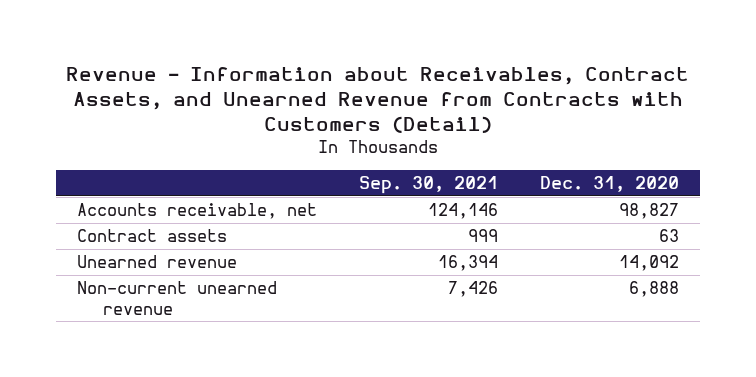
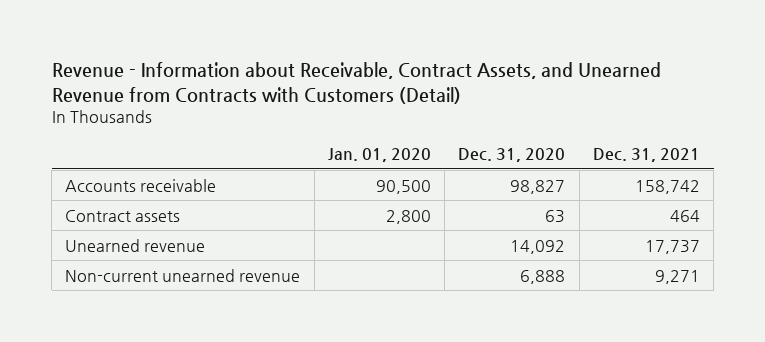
[65,66,689,134] Revenue - Information about Receivables, Contract Assets, and Unearned Revenue from Contracts with Customers (Detail) -> [51,62,661,104] Revenue - Information about Receivable, Contract Assets, and Unearned Revenue from Contracts with Customers (Detail)
[358,175,498,194] Sep. 30, 2021 -> none
none -> [327,147,431,162] Jan. 01, 2020
none -> [592,147,700,162] Dec. 31, 2021
[76,203,317,220] Accounts receivable, net -> [65,178,217,192] Accounts receivable

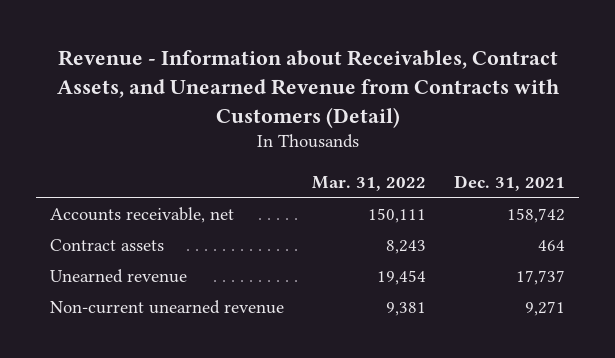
[51,62,661,104] Revenue - Information about Receivable, Contract Assets, and Unearned Revenue from Contracts with Customers (Detail) -> [56,50,560,128] Revenue - Information about Receivables, Contract Assets, and Unearned Revenue from Contracts with Customers (Detail)
[327,147,431,162] Jan. 01, 2020 -> none
[458,147,566,162] Dec. 31, 2020 -> none
none -> [312,175,427,191] Mar. 31, 2022
[65,178,217,192] Accounts receivable -> [50,206,235,223] Accounts receivable, net

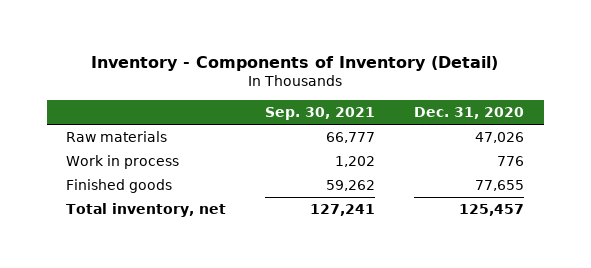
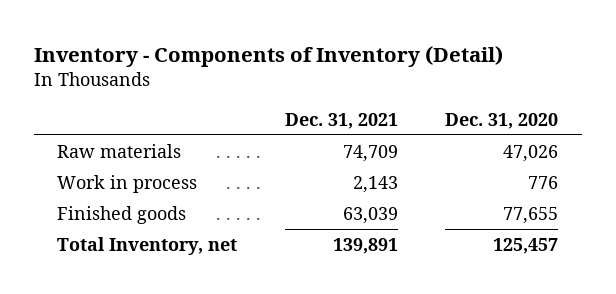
[265,106,376,120] Sep. 30, 2021 -> none
none -> [284,112,398,129] Dec. 31, 2021
[66,203,227,218] Total inventory, net -> [57,236,238,255] Total Inventory, net

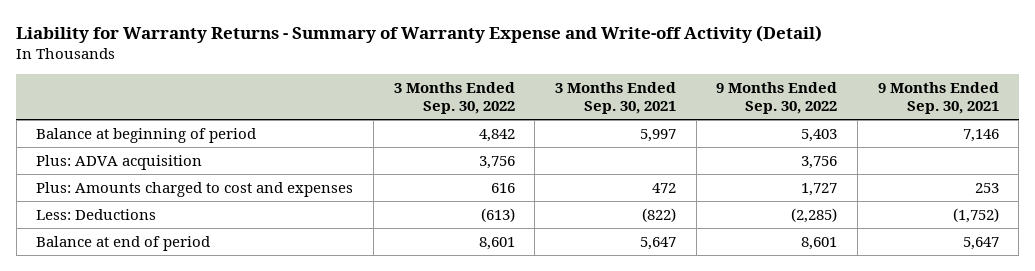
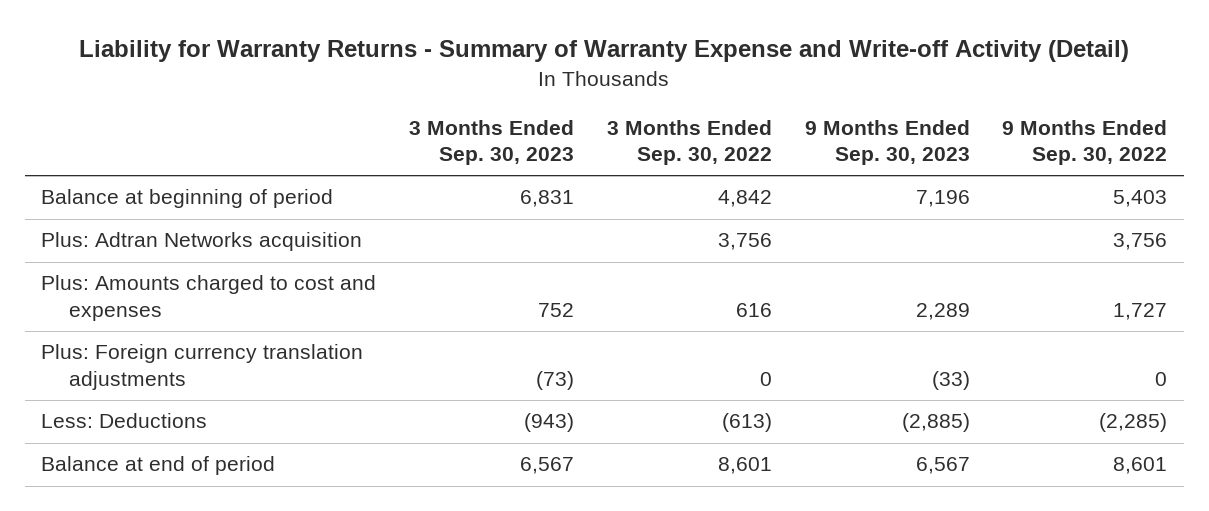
[555,81,677,115] 3 Months Ended Sep. 30, 2021 -> none
[877,81,999,115] 9 Months Ended Sep. 30, 2021 -> none
none -> [409,119,575,166] 3 Months Ended Sep. 30, 2023
none -> [804,119,970,166] 9 Months Ended Sep. 30, 2023
[36,154,203,170] Plus: ADVA acquisition -> [41,232,363,252] Plus: Adtran Networks acquisition
none -> [41,344,364,390] Plus: Foreign currency translation adjustments

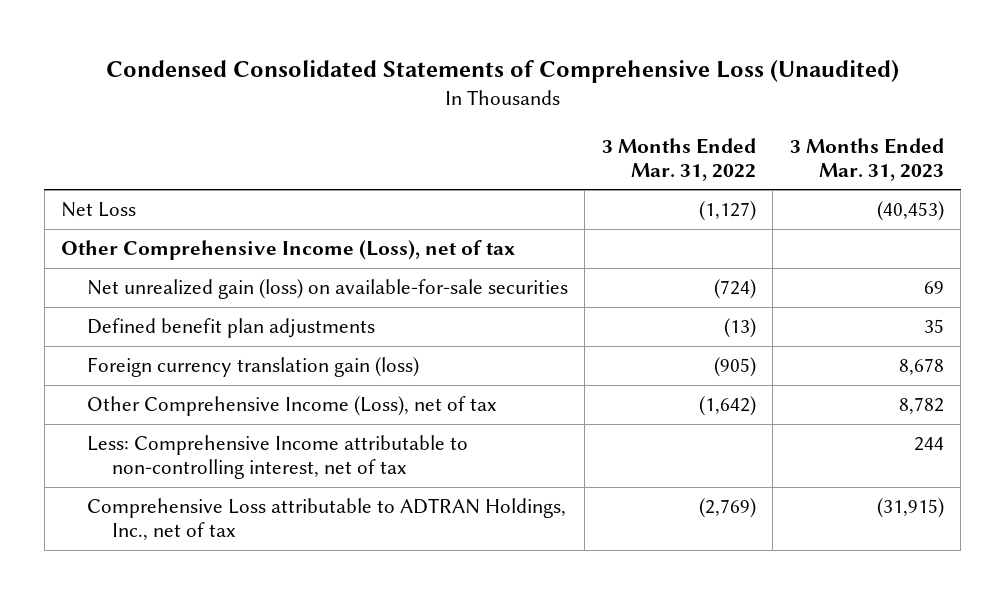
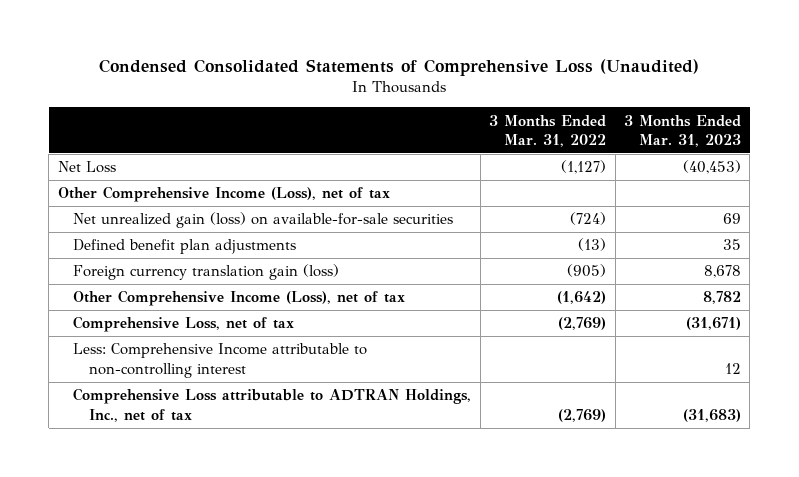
none -> [73,316,295,333] Comprehensive Loss, net of tax
[86,435,468,480] Less: Comprehensive Income attributable to non-controlling interest, net of tax -> [73,343,368,378] Less: Comprehensive Income attributable to non-controlling interest
[913,437,944,452] 244 -> [725,362,742,374] 12
[876,498,944,519] (31,915) -> [683,408,742,422] (31,683)

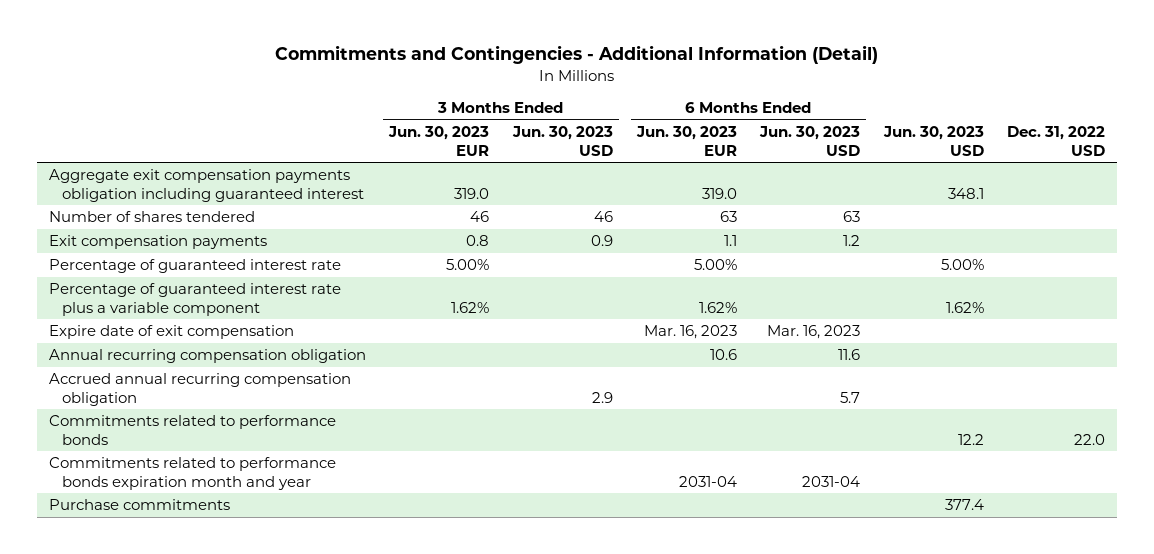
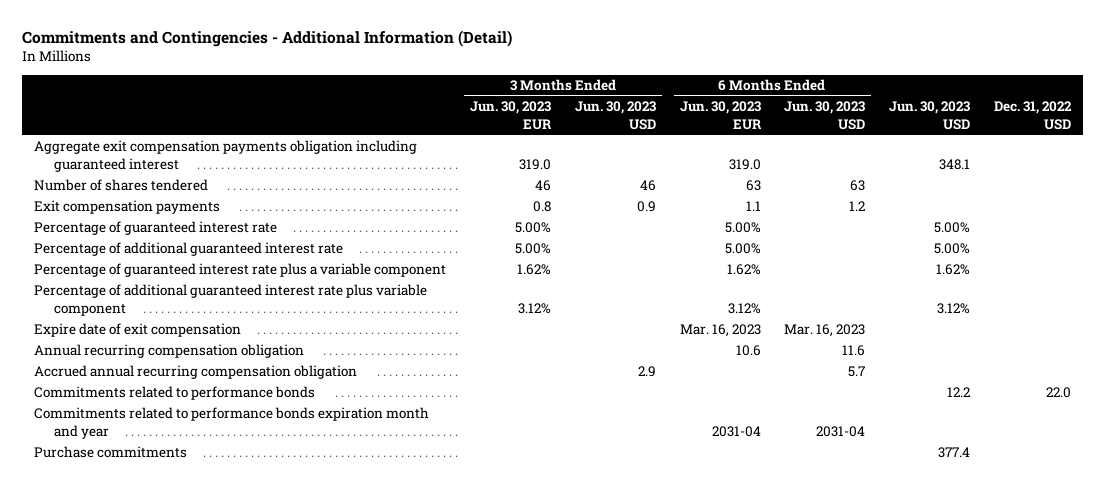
none -> [33,242,343,257] Percentage of additional guaranteed interest rate
none -> [33,284,427,316] Percentage of additional guaranteed interest rate plus variable component

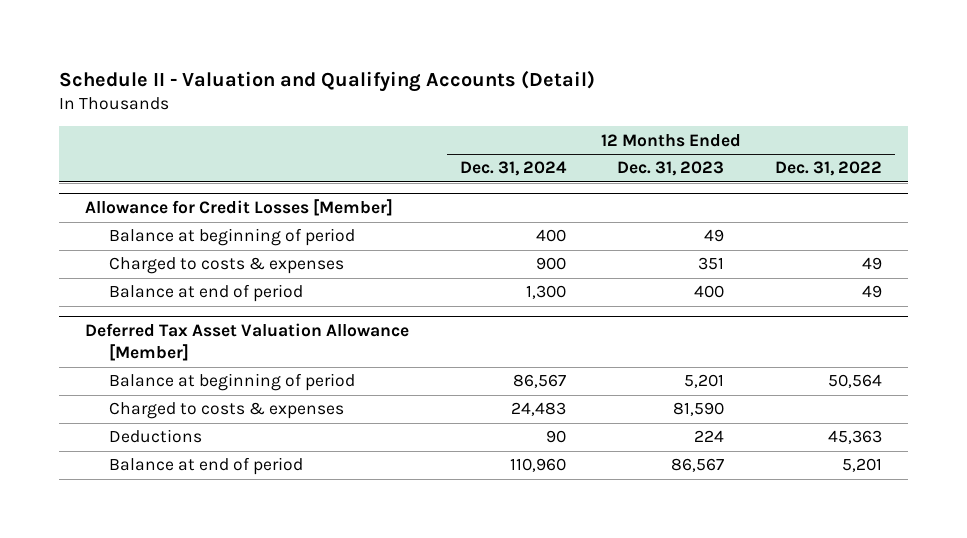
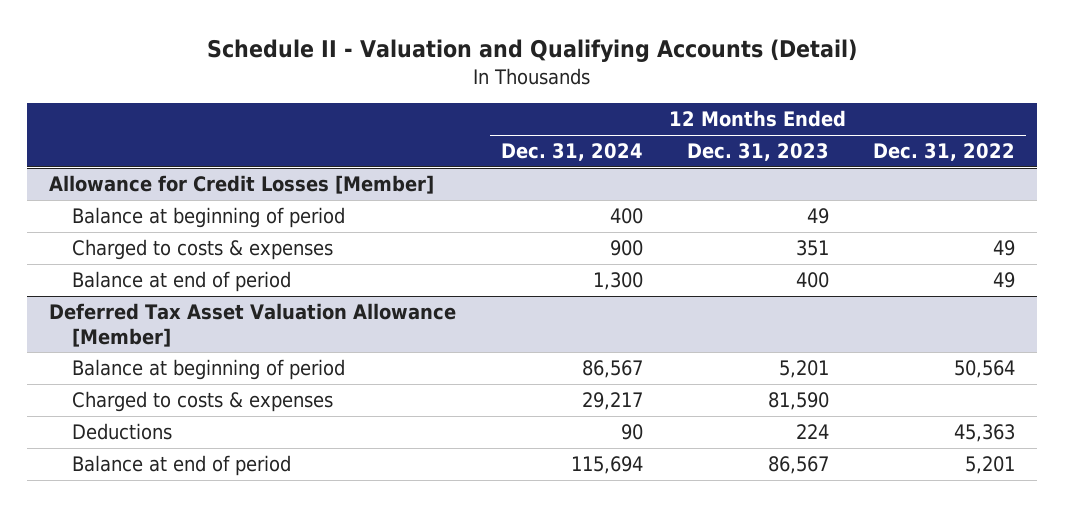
[510,402,566,417] 24,483 -> [581,392,643,411] 29,217
[509,458,566,473] 110,960 -> [570,456,643,475] 115,694

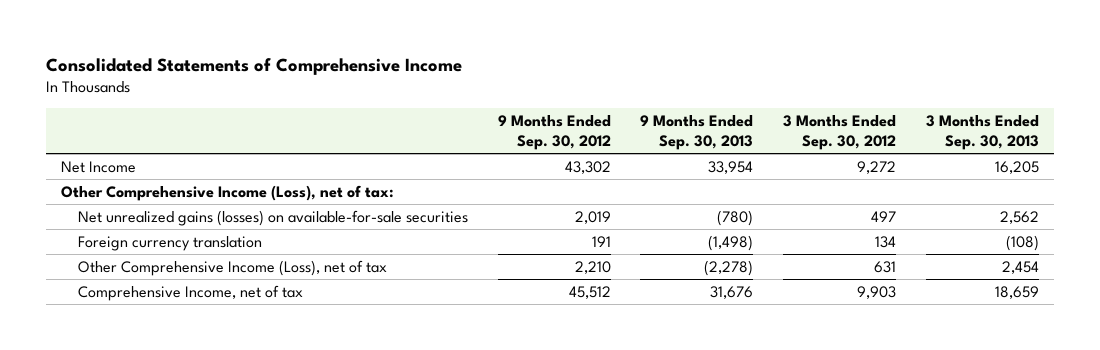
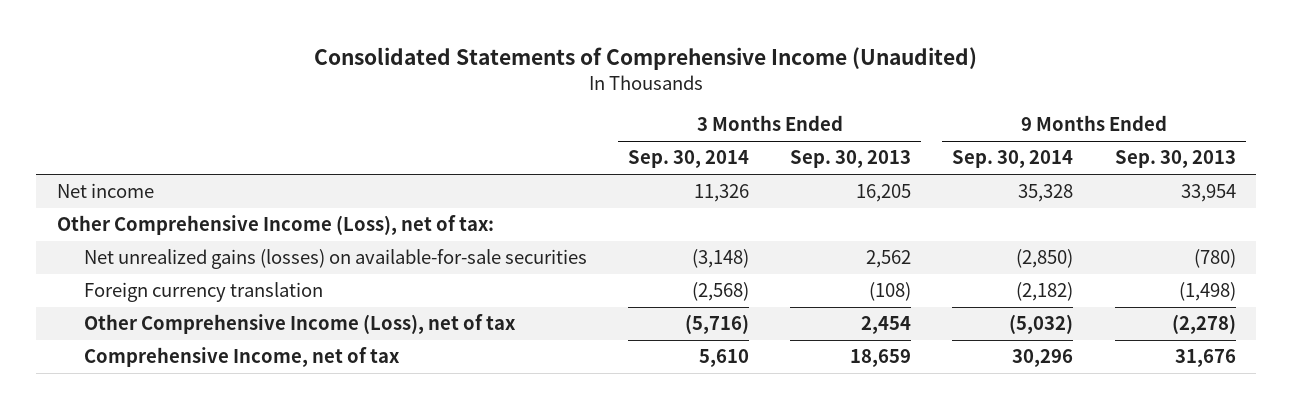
[46,57,463,75] Consolidated Statements of Comprehensive Income -> [314,46,978,70] Consolidated Statements of Comprehensive Income (Unaudited)
[497,114,611,151] 9 Months Ended Sep. 30, 2012 -> none
[783,114,897,151] 3 Months Ended Sep. 30, 2012 -> none
none -> [627,150,749,169] Sep. 30, 2014
none -> [952,150,1074,169] Sep. 30, 2014
[61,160,137,173] Net Income -> [57,183,155,199] Net income

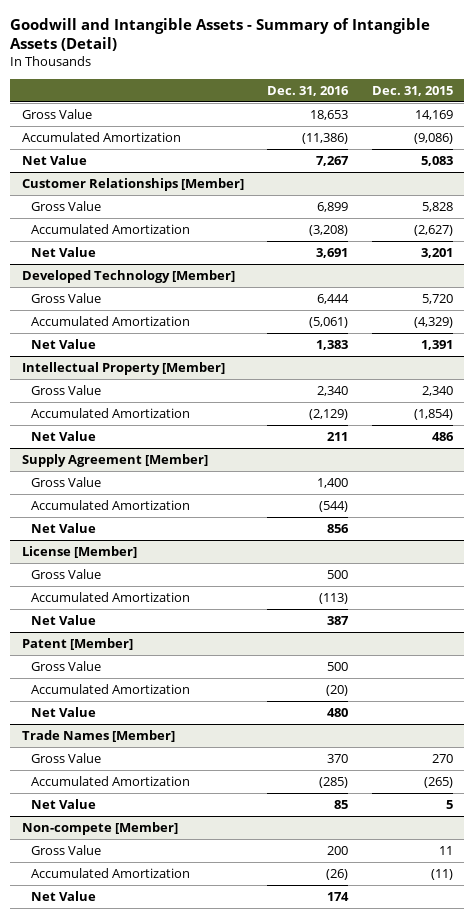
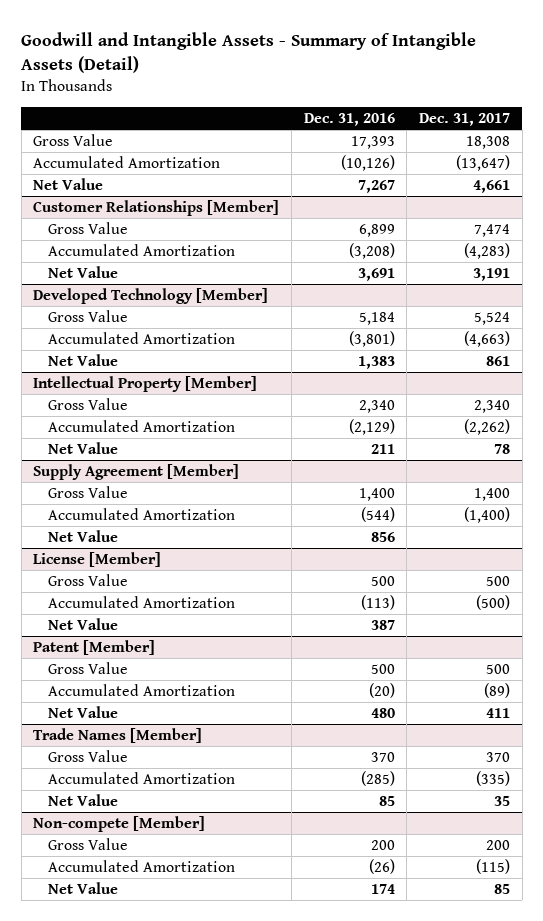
[371,85,453,96] Dec. 31, 2015 -> none
none -> [418,113,510,127] Dec. 31, 2017
[310,109,349,120] 18,653 -> [350,136,395,150] 17,393
[302,132,349,144] (11,386) -> [340,155,395,172] (10,126)
[317,293,350,304] 6,444 -> [358,312,395,326] 5,184
[309,316,349,328] (5,061) -> [348,331,395,348] (3,801)

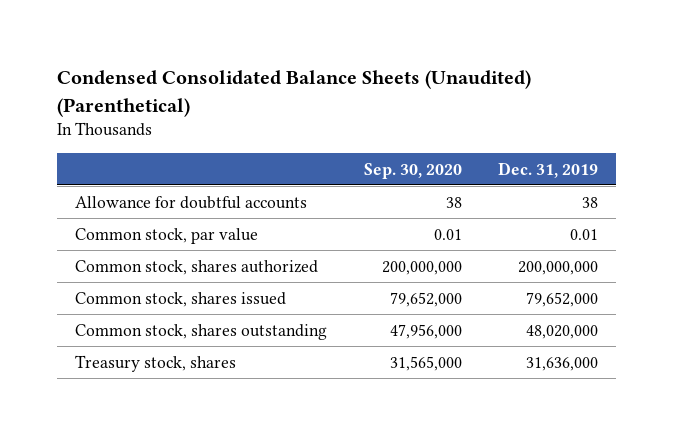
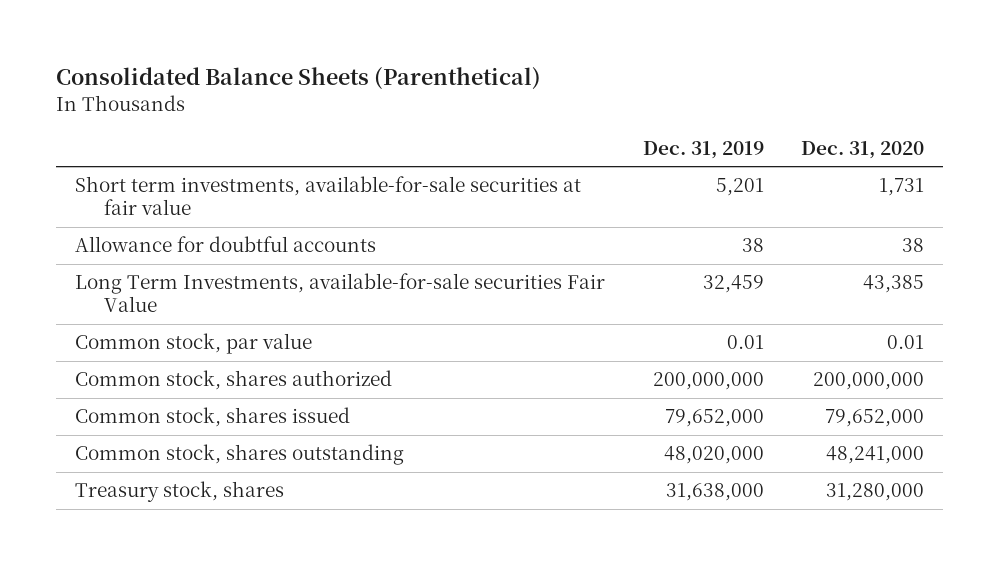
[57,70,532,117] Condensed Consolidated Balance Sheets (Unaudited) (Parenthetical) -> [56,67,542,91] Consolidated Balance Sheets (Parenthetical)
[363,162,462,179] Sep. 30, 2020 -> none
none -> [801,140,925,159] Dec. 31, 2020
none -> [74,176,581,216] Short term investments, available-for-sale securities at fair value
none -> [74,273,605,313] Long Term Investments, available-for-sale securities Fair Value
[526,356,599,371] 31,636,000 -> [665,483,764,502] 31,638,000

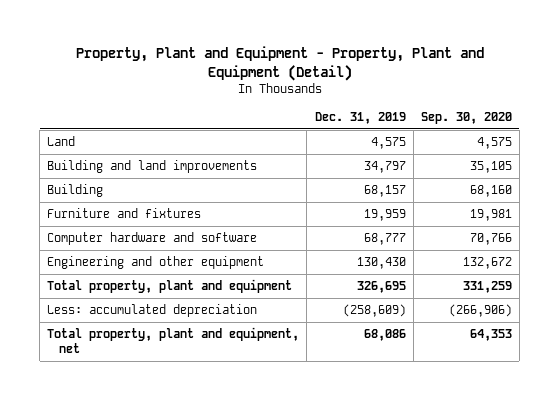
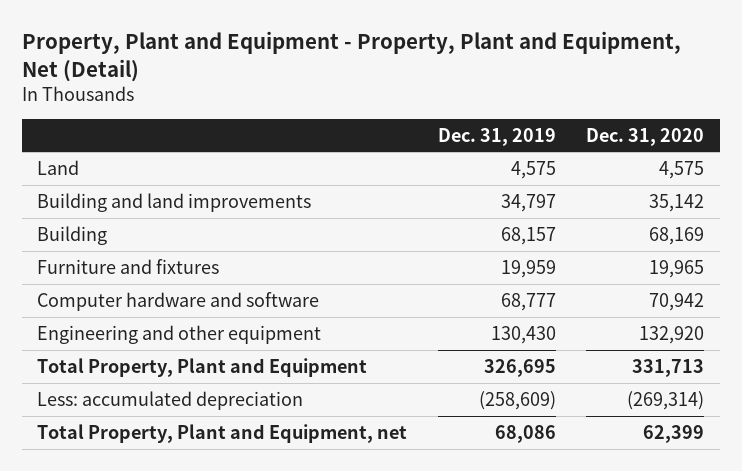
[75,46,484,82] Property, Plant and Equipment - Property, Plant and Equipment (Detail) -> [21,31,681,83] Property, Plant and Equipment - Property, Plant and Equipment, Net (Detail)
[420,112,512,125] Sep. 30, 2020 -> none
none -> [586,127,705,146] Dec. 31, 2020
[47,279,293,294] Total property, plant and equipment -> [37,357,368,377] Total Property, Plant and Equipment
[47,327,300,354] Total property, plant and equipment, net -> [37,423,408,443] Total Property, Plant and Equipment, net

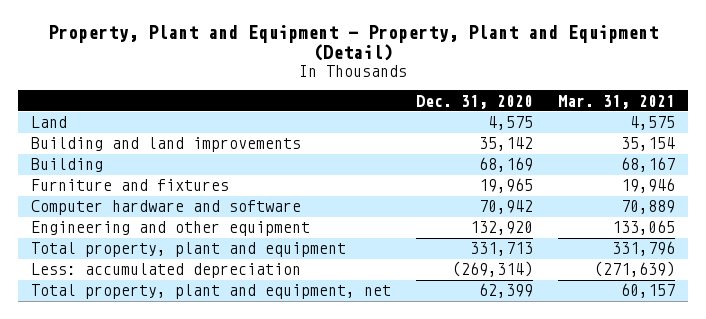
[21,31,681,83] Property, Plant and Equipment - Property, Plant and Equipment, Net (Detail) -> [48,24,659,62] Property, Plant and Equipment - Property, Plant and Equipment (Detail)
[437,127,556,146] Dec. 31, 2019 -> none
none -> [558,94,676,109] Mar. 31, 2021
[37,357,368,377] Total Property, Plant and Equipment -> [31,242,347,258] Total property, plant and equipment
[37,423,408,443] Total Property, Plant and Equipment, net -> [31,284,392,300] Total property, plant and equipment, net

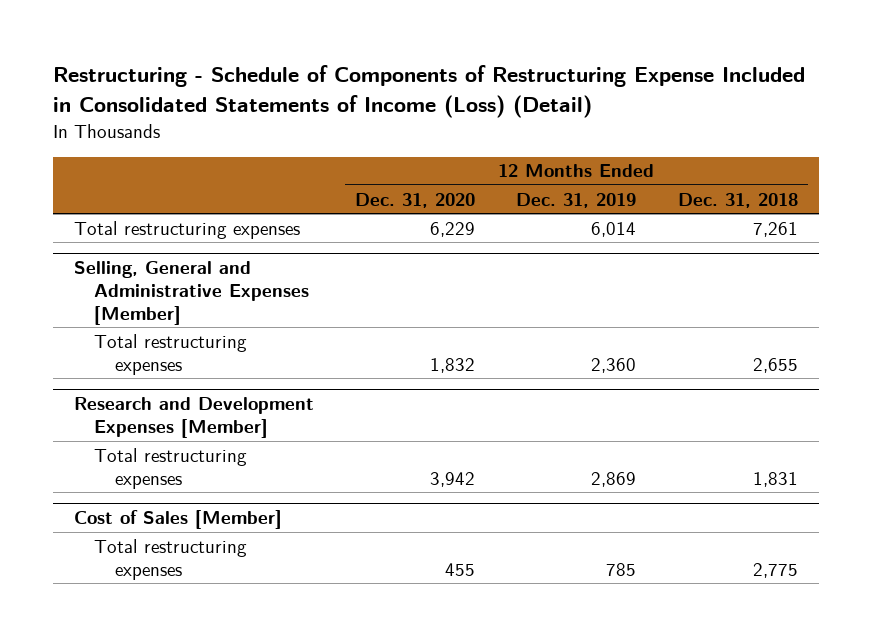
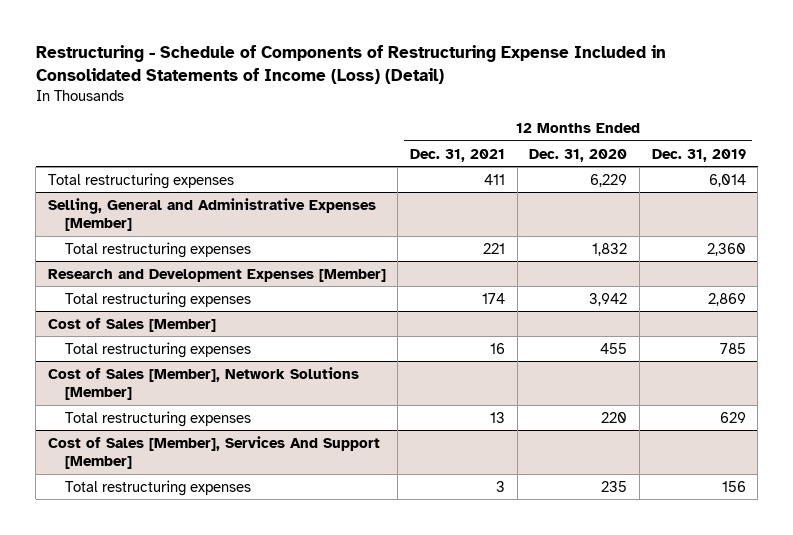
[677,192,798,208] Dec. 31, 2018 -> none
none -> [410,148,506,162] Dec. 31, 2021
none -> [47,366,359,401] Cost of Sales [Member], Network Solutions [Member]
none -> [65,410,252,427] Total restructuring expenses
none -> [47,435,380,470] Cost of Sales [Member], Services And Support [Member]
none -> [65,479,252,496] Total restructuring expenses

